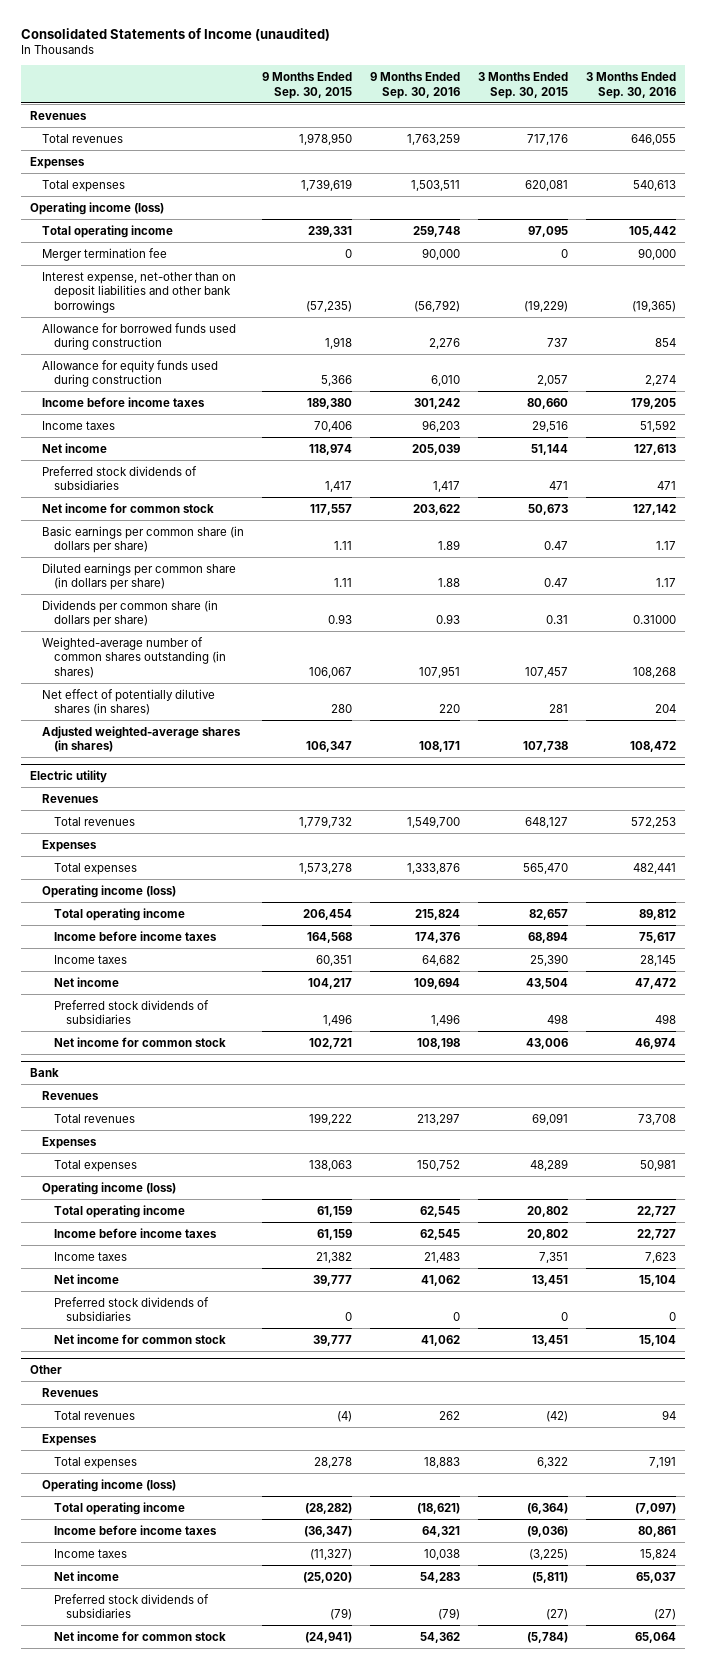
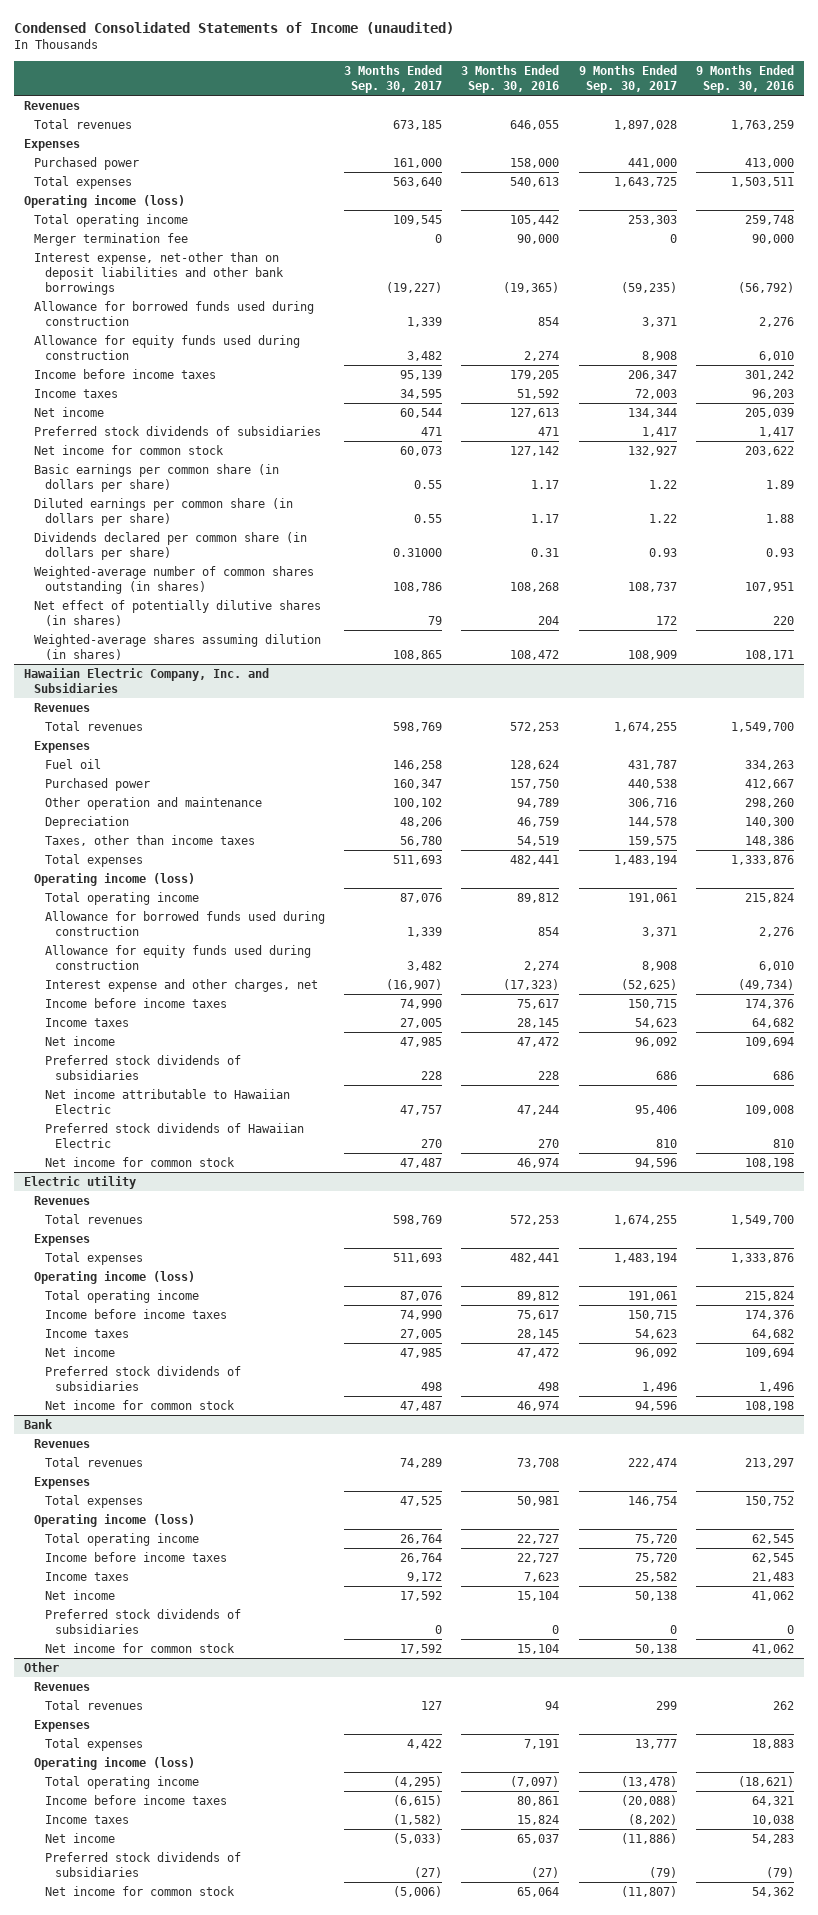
[21,27,331,41] Consolidated Statements of Income (unaudited) -> [14,22,455,35] Condensed Consolidated Statements of Income (unaudited)
[262,71,353,99] 9 Months Ended Sep. 30, 2015 -> none
[478,71,569,99] 3 Months Ended Sep. 30, 2015 -> none
none -> [344,65,443,94] 3 Months Ended Sep. 30, 2017
none -> [578,65,677,94] 9 Months Ended Sep. 30, 2017
none -> [34,156,140,170] Purchased power
[42,599,219,628] Dividends per common share (in dollars per share) -> [34,531,308,560] Dividends declared per common share (in dollars per share)
[633,615,677,625] 0.31000 -> [531,547,560,557] 0.31
[42,725,242,753] Adjusted weighted-average shares (in shares) -> [34,633,322,660] Weighted-average shares assuming dilution (in shares)
none -> [23,667,269,693] Hawaiian Electric Company, Inc. and Subsidiaries
none -> [34,702,91,712] Revenues
none -> [44,720,143,731] Total revenues
none -> [34,740,91,753] Expenses
none -> [44,758,101,769] Fuel oil
none -> [44,777,150,791] Purchased power
none -> [44,796,262,810] Other operation and maintenance
none -> [44,815,129,829] Depreciation
none -> [44,834,255,846] Taxes, other than income taxes
none -> [44,853,143,867] Total expenses
none -> [34,872,196,886] Operating income (loss)
none -> [44,891,199,905] Total operating income
none -> [44,910,325,936] Allowance for borrowed funds used during construction
none -> [44,944,311,970] Allowance for equity funds used during construction
none -> [44,978,318,992] Interest expense and other charges, net
none -> [44,997,227,1008] Income before income taxes
none -> [44,1017,129,1027] Income taxes
none -> [44,1035,115,1046] Net income
none -> [44,1054,241,1080] Preferred stock dividends of subsidiaries
none -> [44,1088,290,1114] Net income attributable to Hawaiian Electric
none -> [44,1122,304,1148] Preferred stock dividends of Hawaiian Electric
none -> [44,1156,235,1167] Net income for common stock

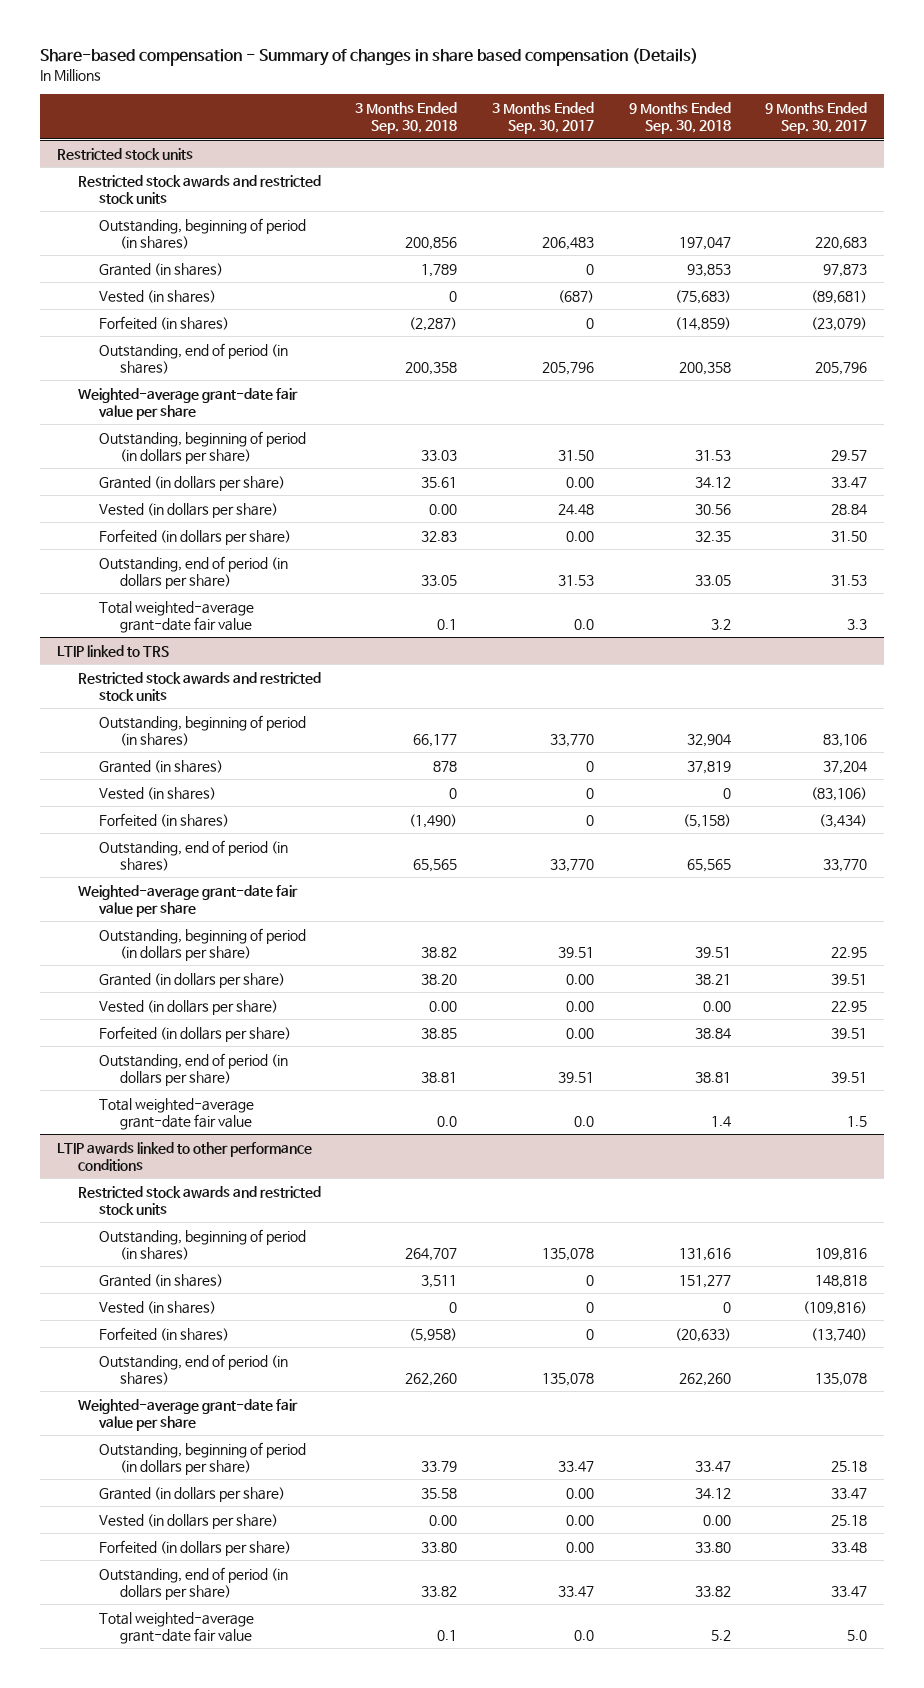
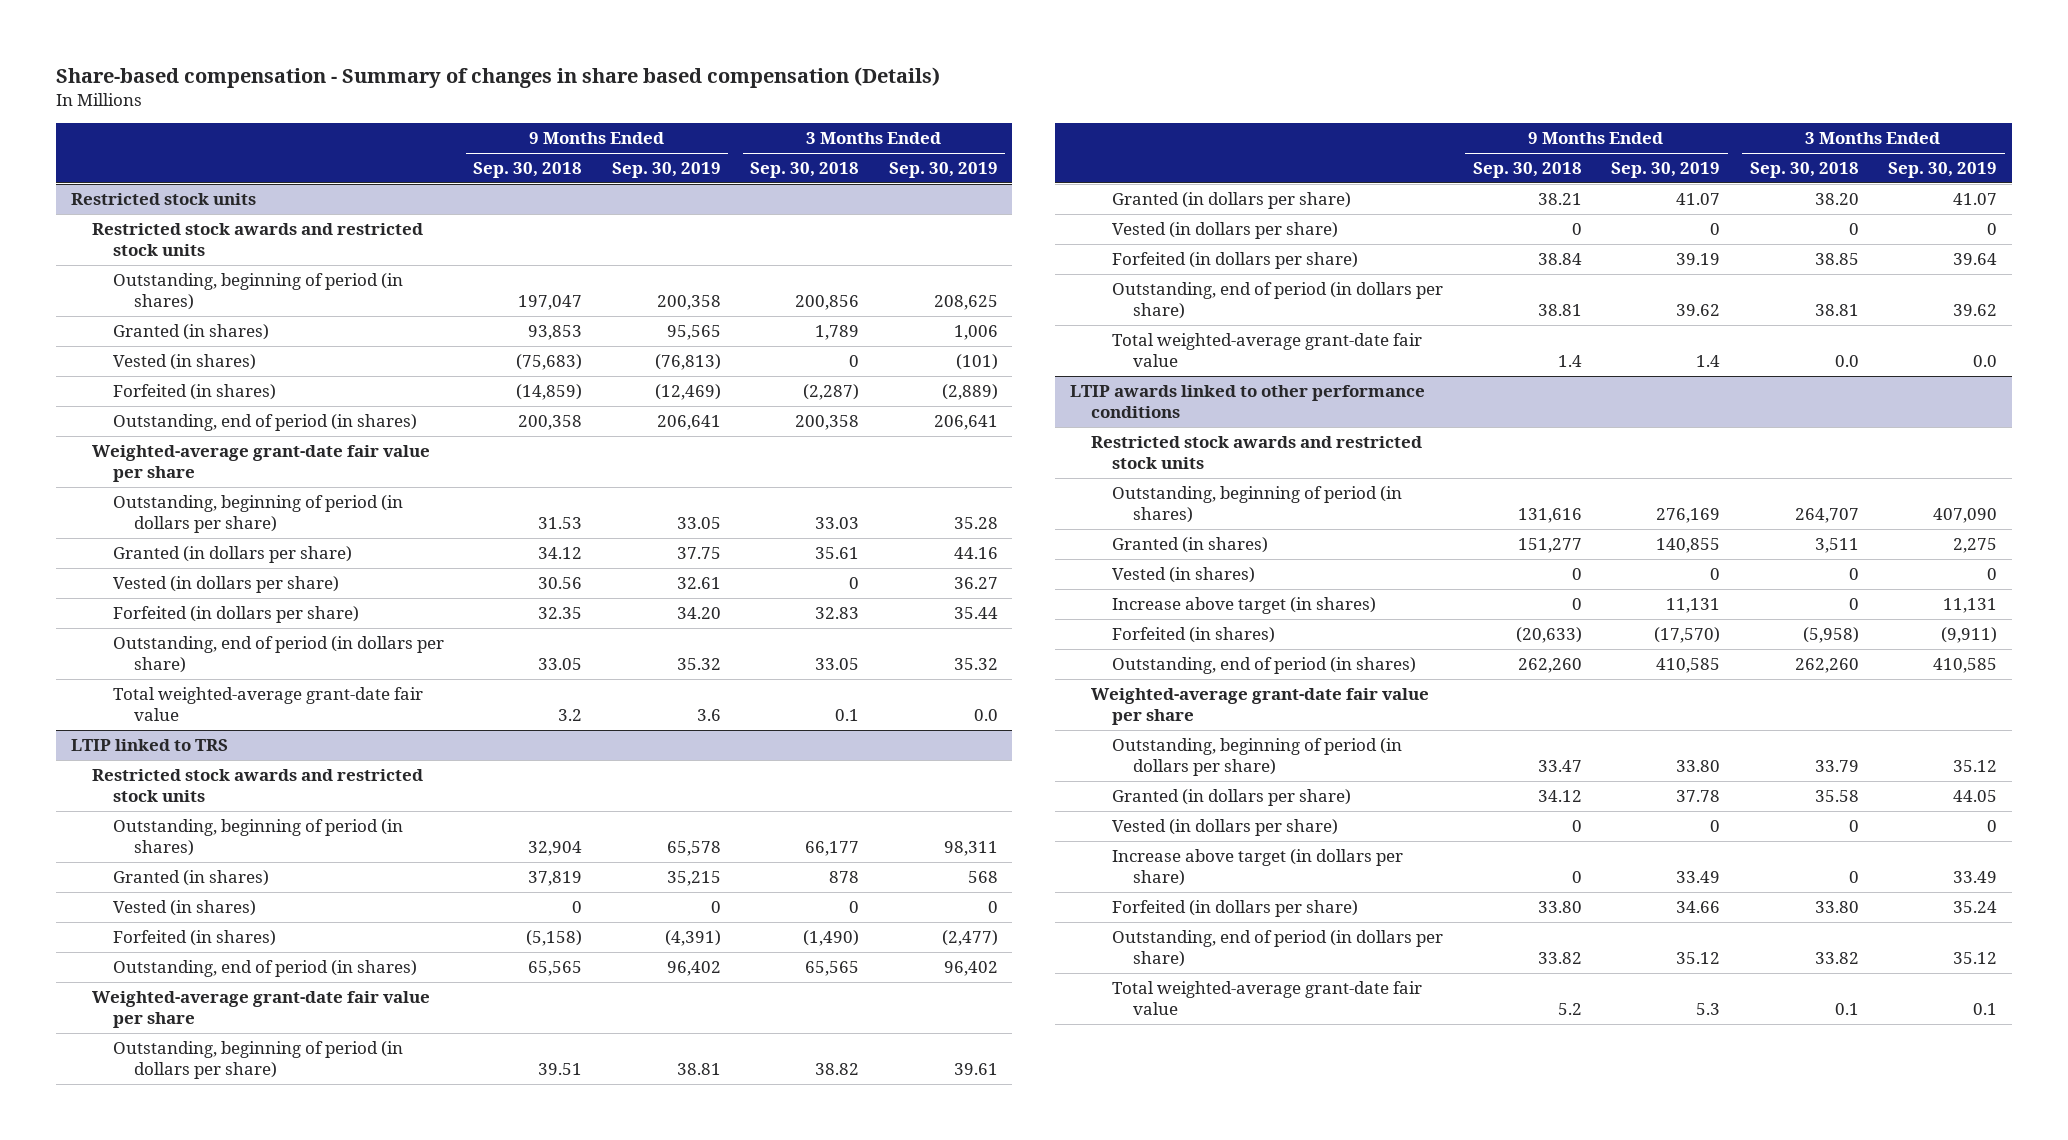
[492,102,595,134] 3 Months Ended Sep. 30, 2017 -> none
[765,102,868,134] 9 Months Ended Sep. 30, 2017 -> none
none -> [611,162,721,179] Sep. 30, 2019
none -> [888,162,998,179] Sep. 30, 2019
[429,503,458,515] 0.00 -> [849,577,860,590] 0
[429,1000,458,1012] 0.00 -> [1848,223,1859,236] 0
[702,1000,731,1012] 0.00 -> [1571,223,1582,236] 0
none -> [1112,597,1377,615] Increase above target (in shares)
[429,1514,458,1526] 0.00 -> [1848,820,1859,833] 0
[702,1514,731,1526] 0.00 -> [1571,820,1582,833] 0
none -> [1112,849,1404,887] Increase above target (in dollars per share)

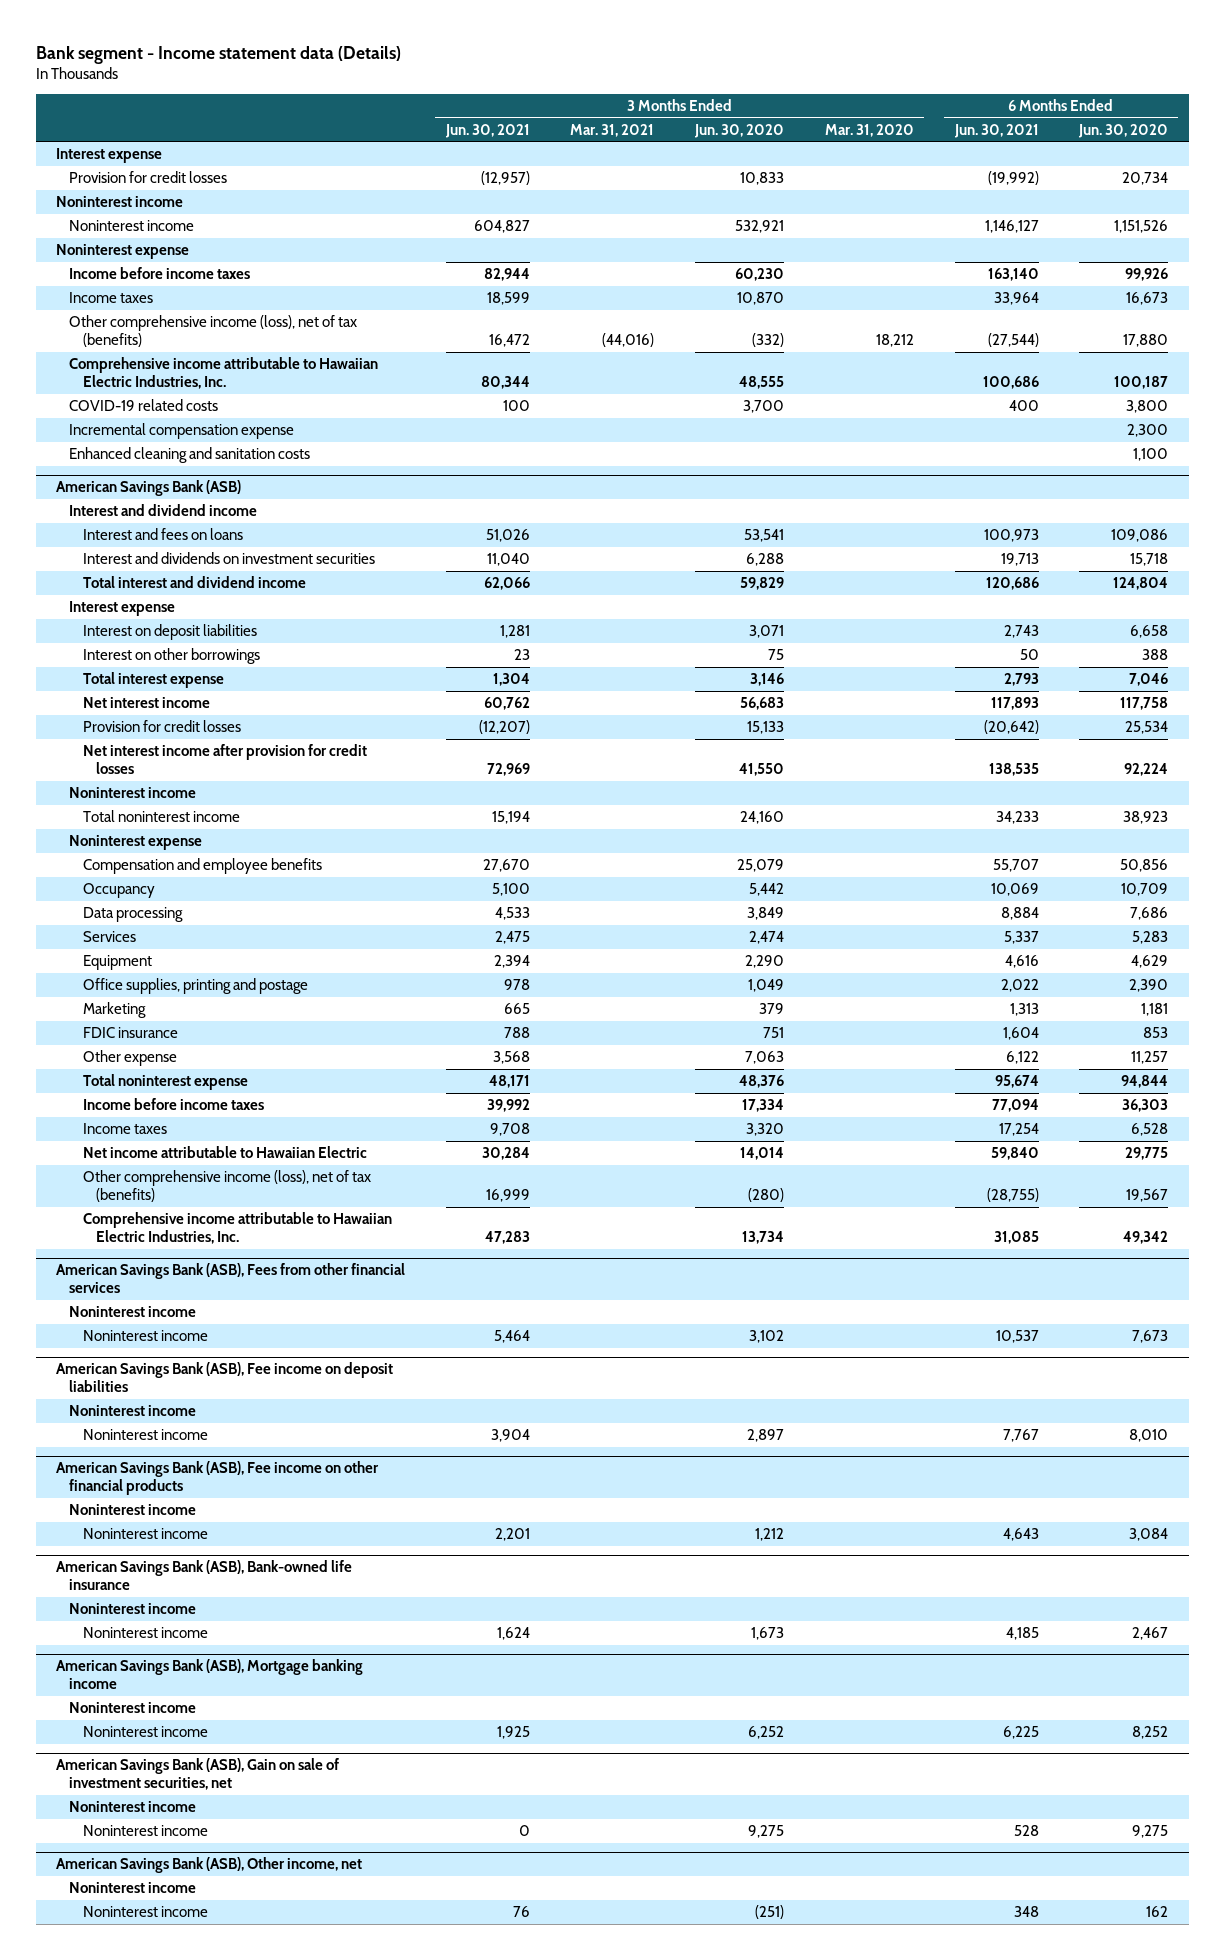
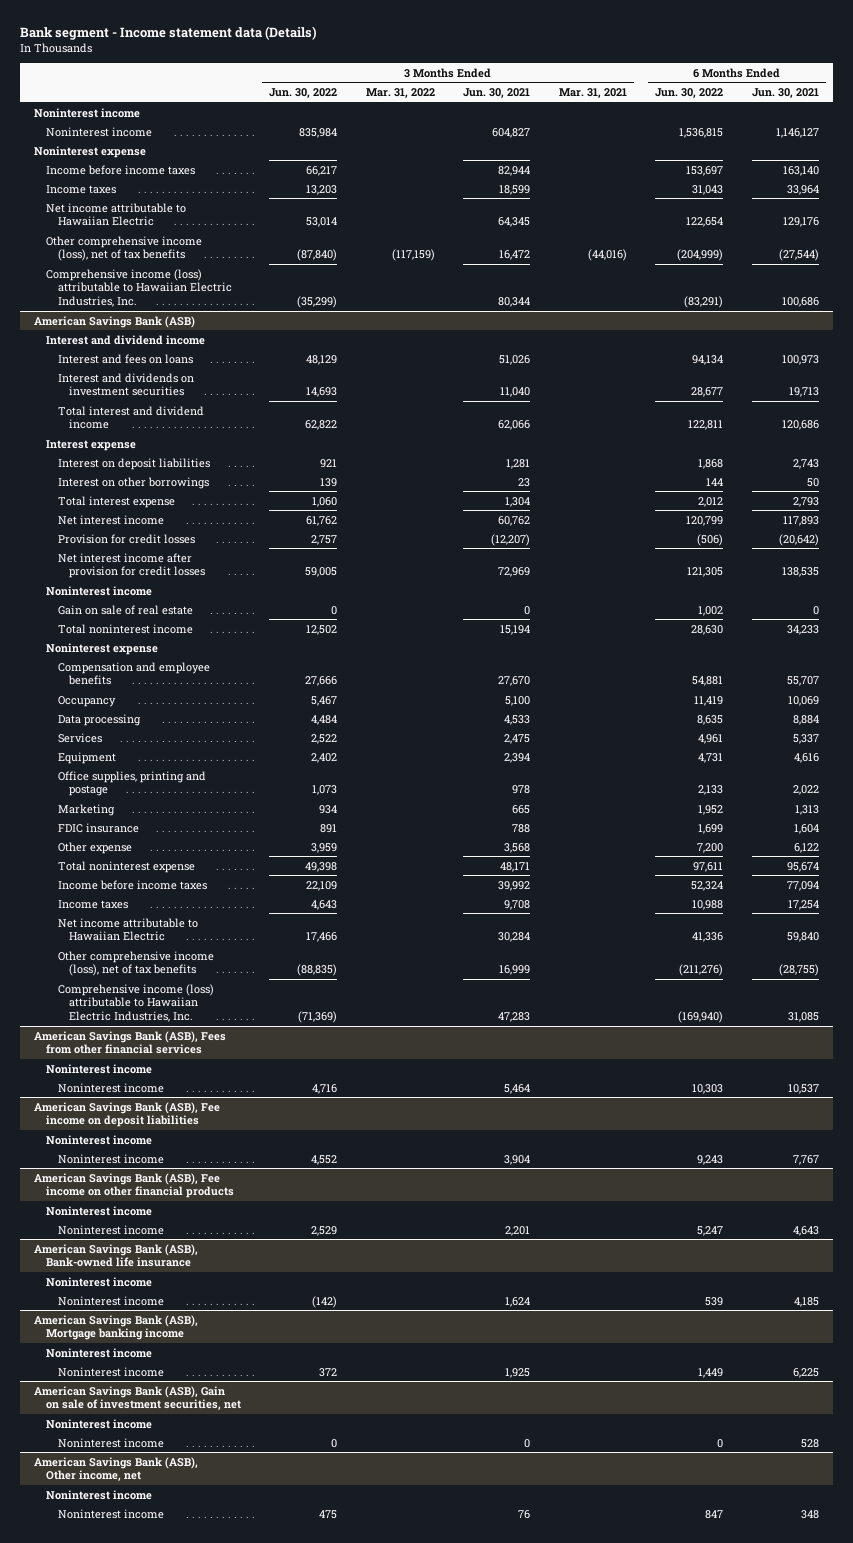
[694,123,785,138] Jun. 30, 2020 -> none
[824,123,914,137] Mar. 31, 2020 -> none
[1078,123,1169,138] Jun. 30, 2020 -> none
none -> [269,88,338,99] Jun. 30, 2022
none -> [365,88,435,99] Mar. 31, 2022
none -> [655,88,724,99] Jun. 30, 2022
[55,148,162,164] Interest expense -> none
[69,171,228,184] Provision for credit losses -> none
[69,399,219,412] COVID-19 related costs -> none
[69,423,295,440] Incremental compensation expense -> none
[69,447,311,464] Enhanced cleaning and sanitation costs -> none
none -> [45,202,186,227] Net income attributable to Hawaiian Electric
[69,315,358,348] Other comprehensive income (loss), net of tax (benefits) -> [45,235,202,262] Other comprehensive income (loss), net of tax benefits
[69,357,379,390] Comprehensive income attributable to Hawaiian Electric Industries, Inc. -> [45,268,232,308] Comprehensive income (loss) attributable to Hawaiian Electric Industries, Inc.
none -> [57,604,193,615] Gain on sale of real estate
[82,1170,371,1203] Other comprehensive income (loss), net of tax (benefits) -> [57,950,214,977] Other comprehensive income (loss), net of tax benefits
[82,1212,392,1245] Comprehensive income attributable to Hawaiian Electric Industries, Inc. -> [57,983,214,1023] Comprehensive income (loss) attributable to Hawaiian Electric Industries, Inc.

